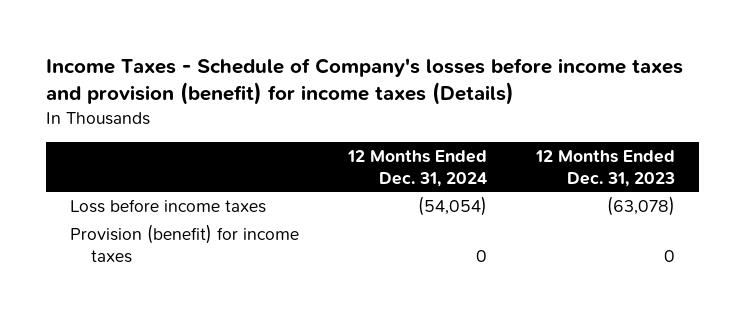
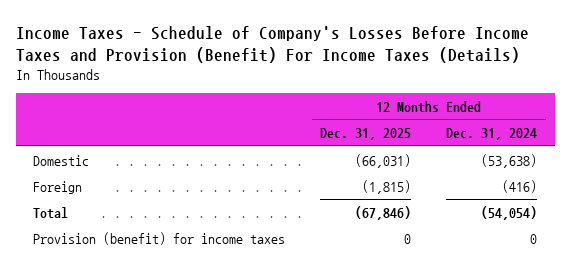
[45,57,683,106] Income Taxes - Schedule of Company's losses before income taxes and provision (benefit) for income taxes (Details) -> [15,25,529,63] Income Taxes - Schedule of Company's Losses Before Income Taxes and Provision (Benefit) For Income Taxes (Details)
[534,149,675,187] 12 Months Ended Dec. 31, 2023 -> none
none -> [320,128,412,141] Dec. 31, 2025
none -> [33,154,90,166] Domestic
none -> [33,180,83,194] Foreign
[69,198,266,213] Loss before income taxes -> [33,206,69,219] Total

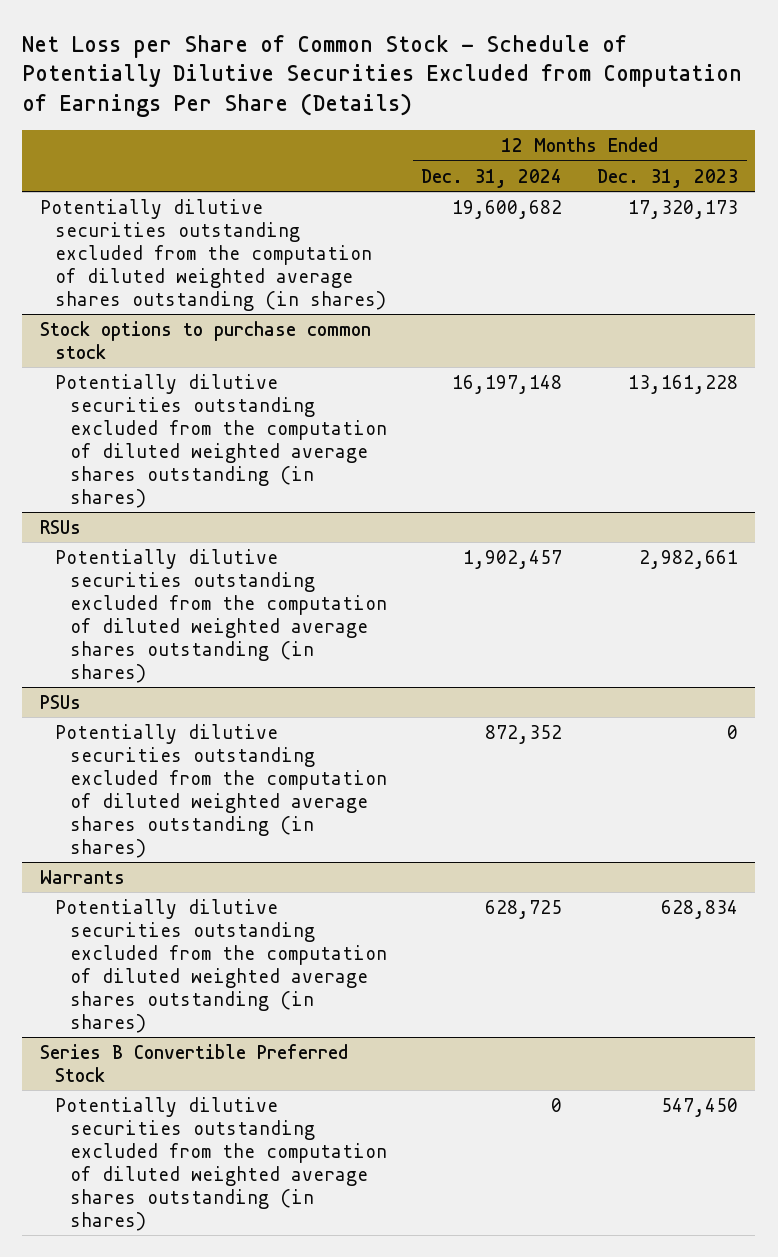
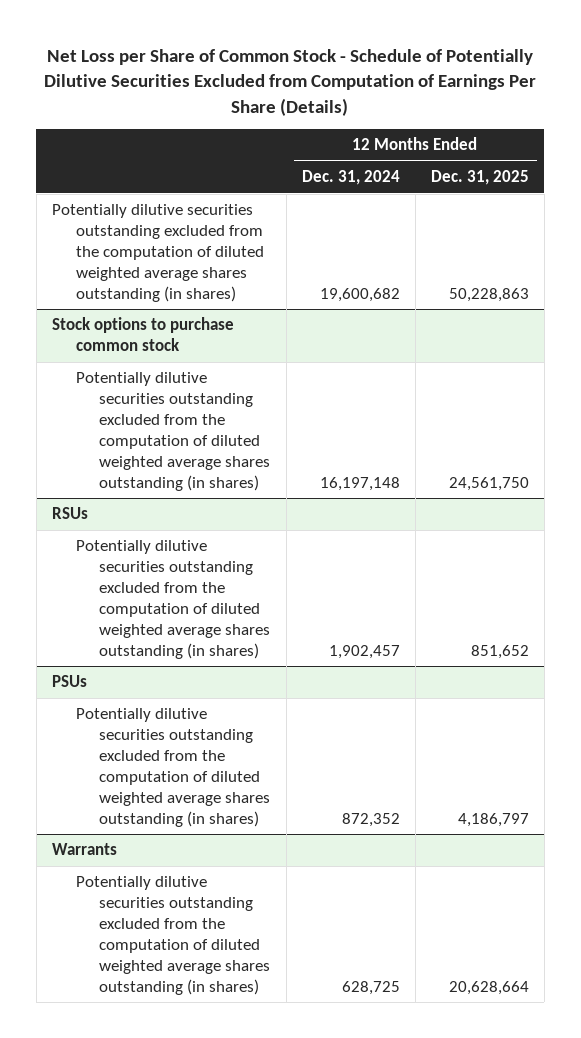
[597,168,739,188] Dec. 31, 2023 -> none
none -> [430,170,529,186] Dec. 31, 2025
[39,1043,348,1082] Series B Convertible Preferred Stock -> none
[54,1096,387,1231] Potentially dilutive securities outstanding excluded from the computation of diluted weighted average shares outstanding (in shares) -> none

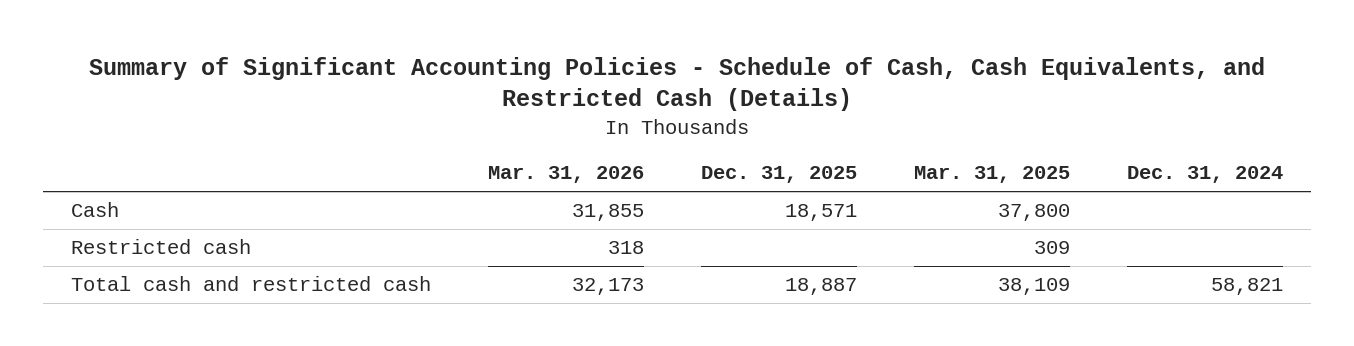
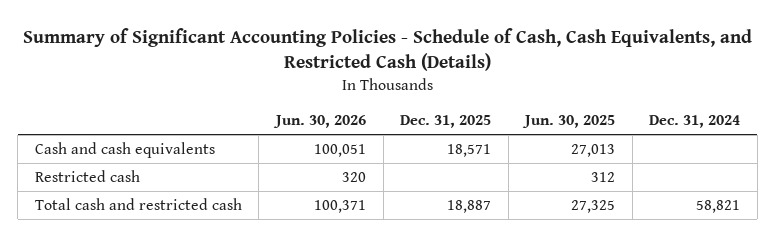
[488,166,645,184] Mar. 31, 2026 -> none
[913,166,1070,184] Mar. 31, 2025 -> none
none -> [272,115,366,129] Jun. 30, 2026
none -> [522,115,616,129] Jun. 30, 2025
[71,202,120,218] Cash -> [34,141,215,158] Cash and cash equivalents

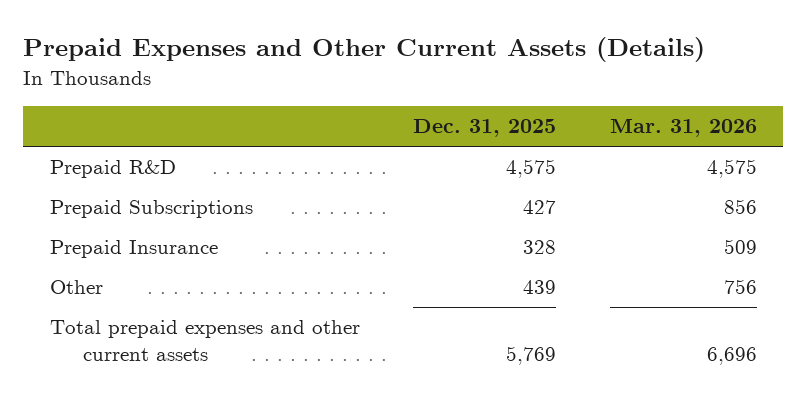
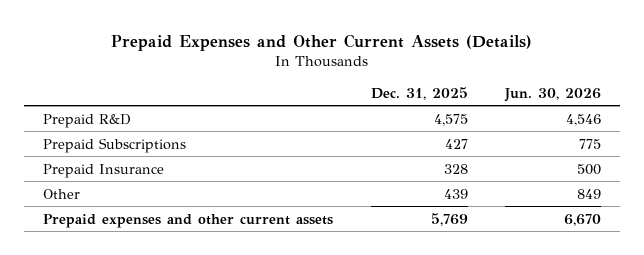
[609,119,757,138] Mar. 31, 2026 -> none
none -> [504,87,602,102] Jun. 30, 2026
[50,320,361,361] Total prepaid expenses and other current assets -> [43,213,334,228] Prepaid expenses and other current assets

